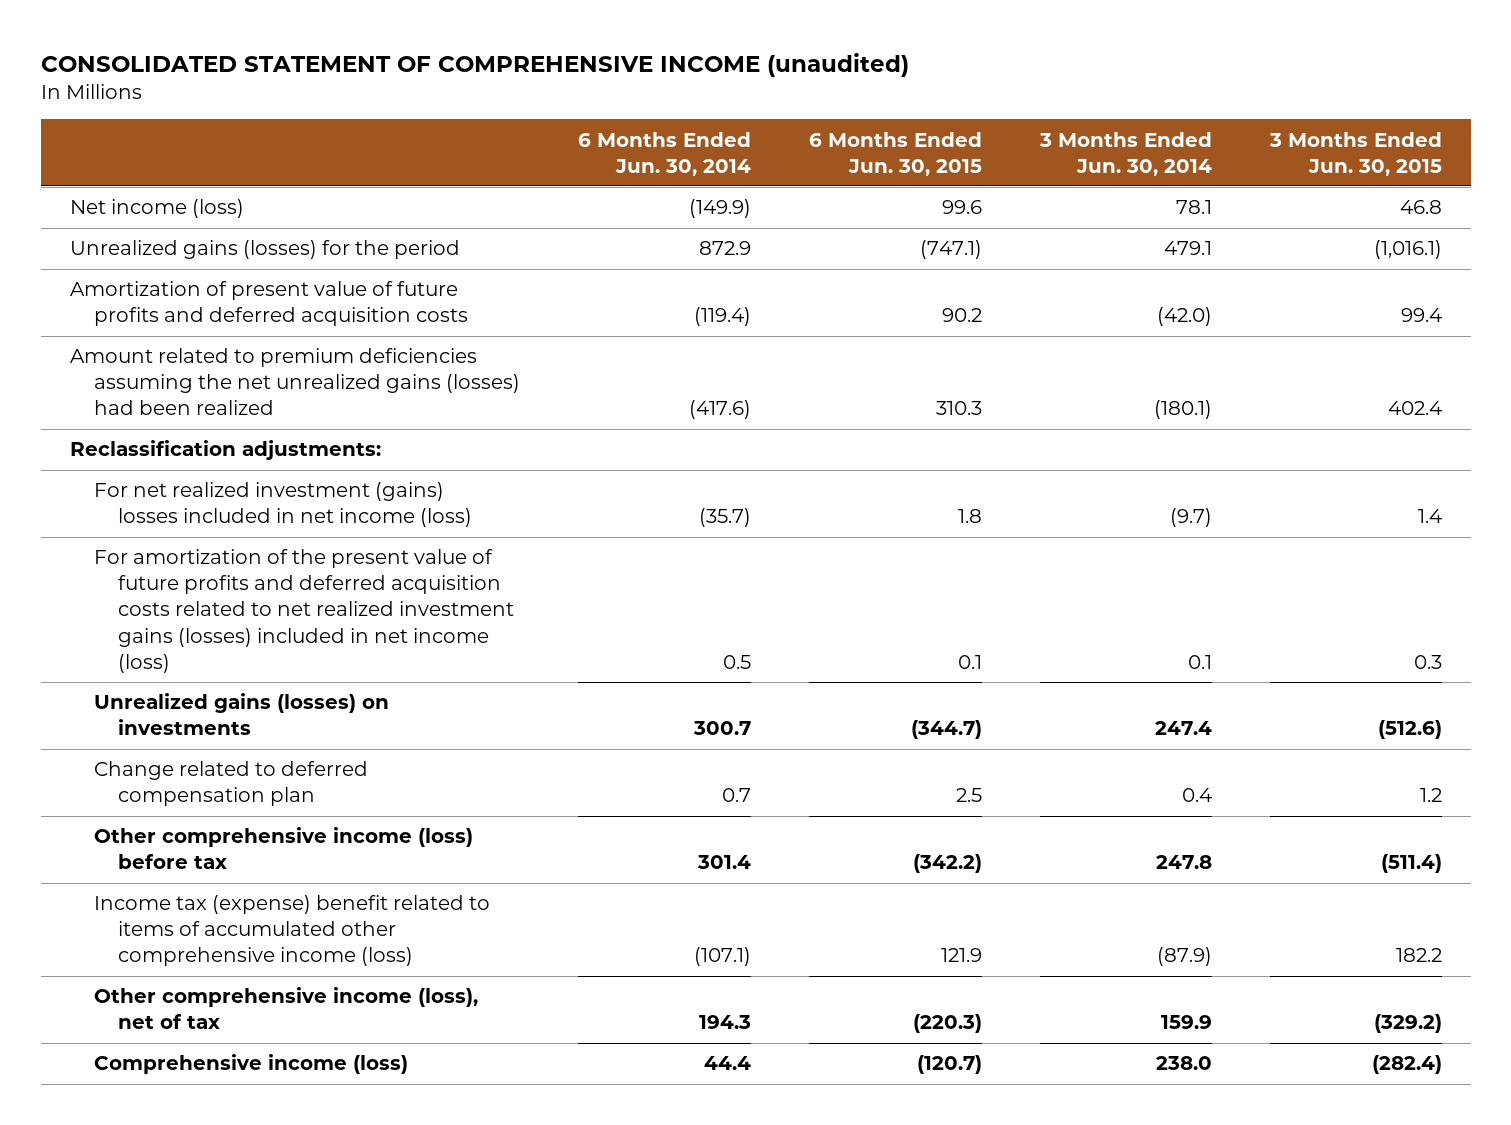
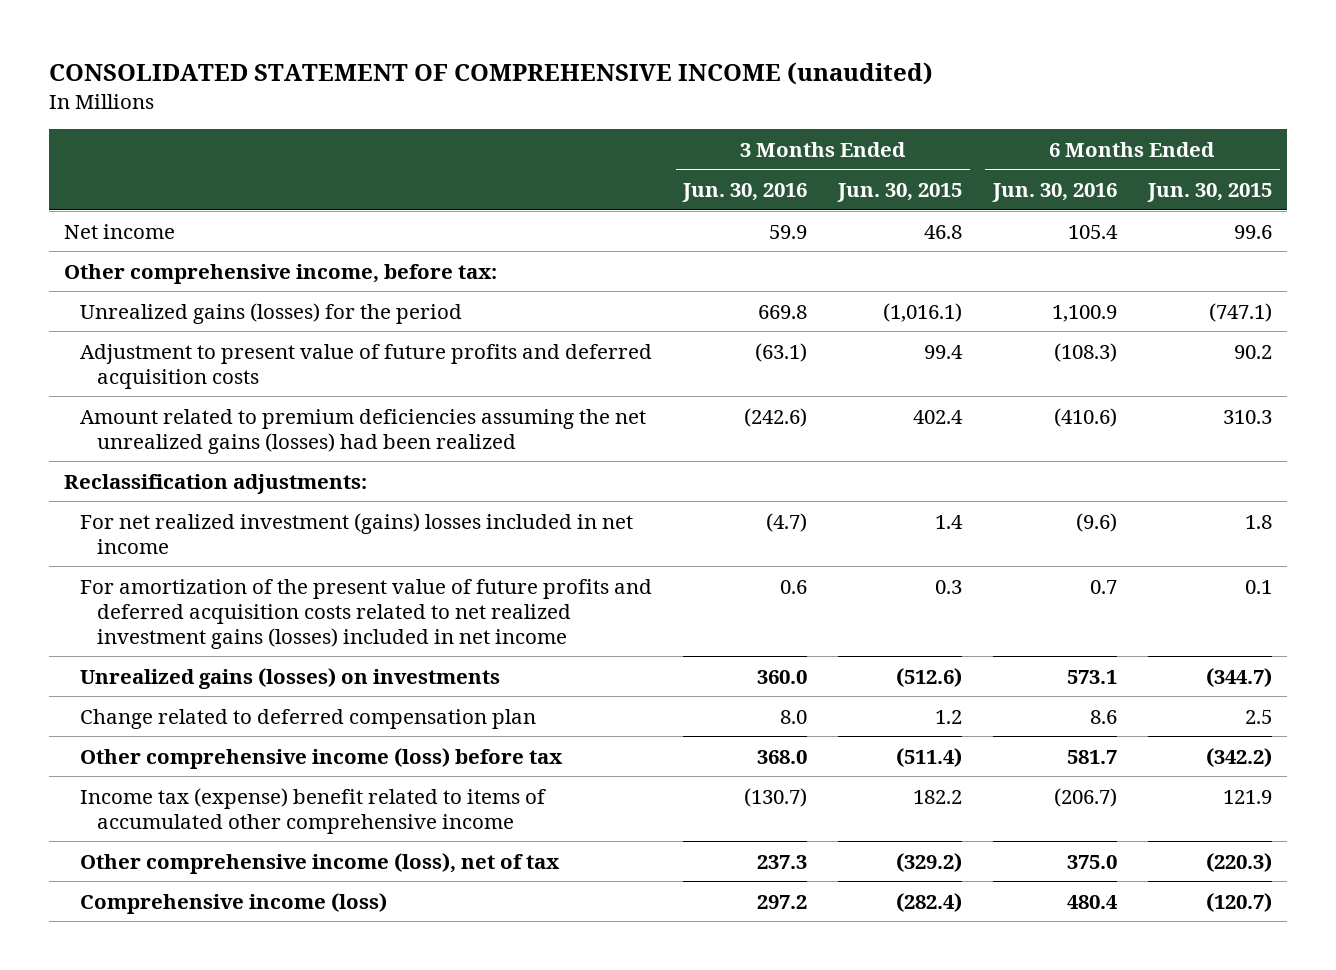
[577,131,751,176] 6 Months Ended Jun. 30, 2014 -> none
[1038,131,1212,176] 3 Months Ended Jun. 30, 2014 -> none
none -> [682,183,808,203] Jun. 30, 2016
none -> [991,183,1117,203] Jun. 30, 2016
[69,199,244,219] Net income (loss) -> [64,223,176,239] Net income
none -> [64,263,498,284] Other comprehensive income, before tax:
[69,281,469,327] Amortization of present value of future profits and deferred acquisition costs -> [80,343,653,389] Adjustment to present value of future profits and deferred acquisition costs
[94,482,473,528] For net realized investment (gains) losses included in net income (loss) -> [80,512,634,554] For net realized investment (gains) losses included in net income
[94,549,515,673] For amortization of the present value of future profits and deferred acquisition costs related to net realized investment gains (losses) included in net income (loss) -> [80,578,653,649] For amortization of the present value of future profits and deferred acquisition costs related to net realized investment gains (losses) included in net income
[94,895,491,967] Income tax (expense) benefit related to items of accumulated other comprehensive income (loss) -> [80,787,547,834] Income tax (expense) benefit related to items of accumulated other comprehensive income

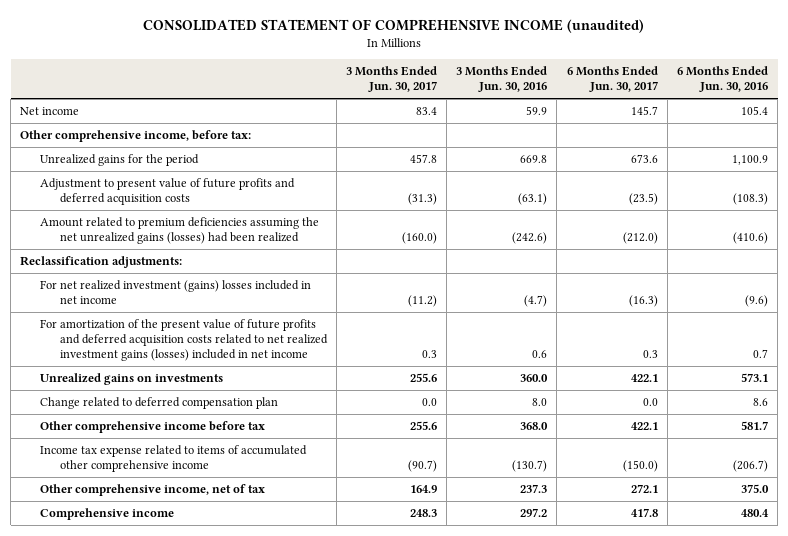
[837,183,963,203] Jun. 30, 2015 -> none
[1146,183,1272,203] Jun. 30, 2015 -> none
none -> [346,66,438,93] 3 Months Ended Jun. 30, 2017
none -> [566,66,658,93] 6 Months Ended Jun. 30, 2017
[80,302,463,324] Unrealized gains (losses) for the period -> [39,153,199,166] Unrealized gains for the period
[80,667,501,689] Unrealized gains (losses) on investments -> [39,372,223,385] Unrealized gains on investments
[80,747,564,769] Other comprehensive income (loss) before tax -> [39,420,265,433] Other comprehensive income before tax
[80,787,547,834] Income tax (expense) benefit related to items of accumulated other comprehensive income -> [39,444,307,473] Income tax expense related to items of accumulated other comprehensive income
[80,852,561,874] Other comprehensive income (loss), net of tax -> [39,483,265,496] Other comprehensive income, net of tax
[80,892,388,914] Comprehensive income (loss) -> [39,507,174,520] Comprehensive income

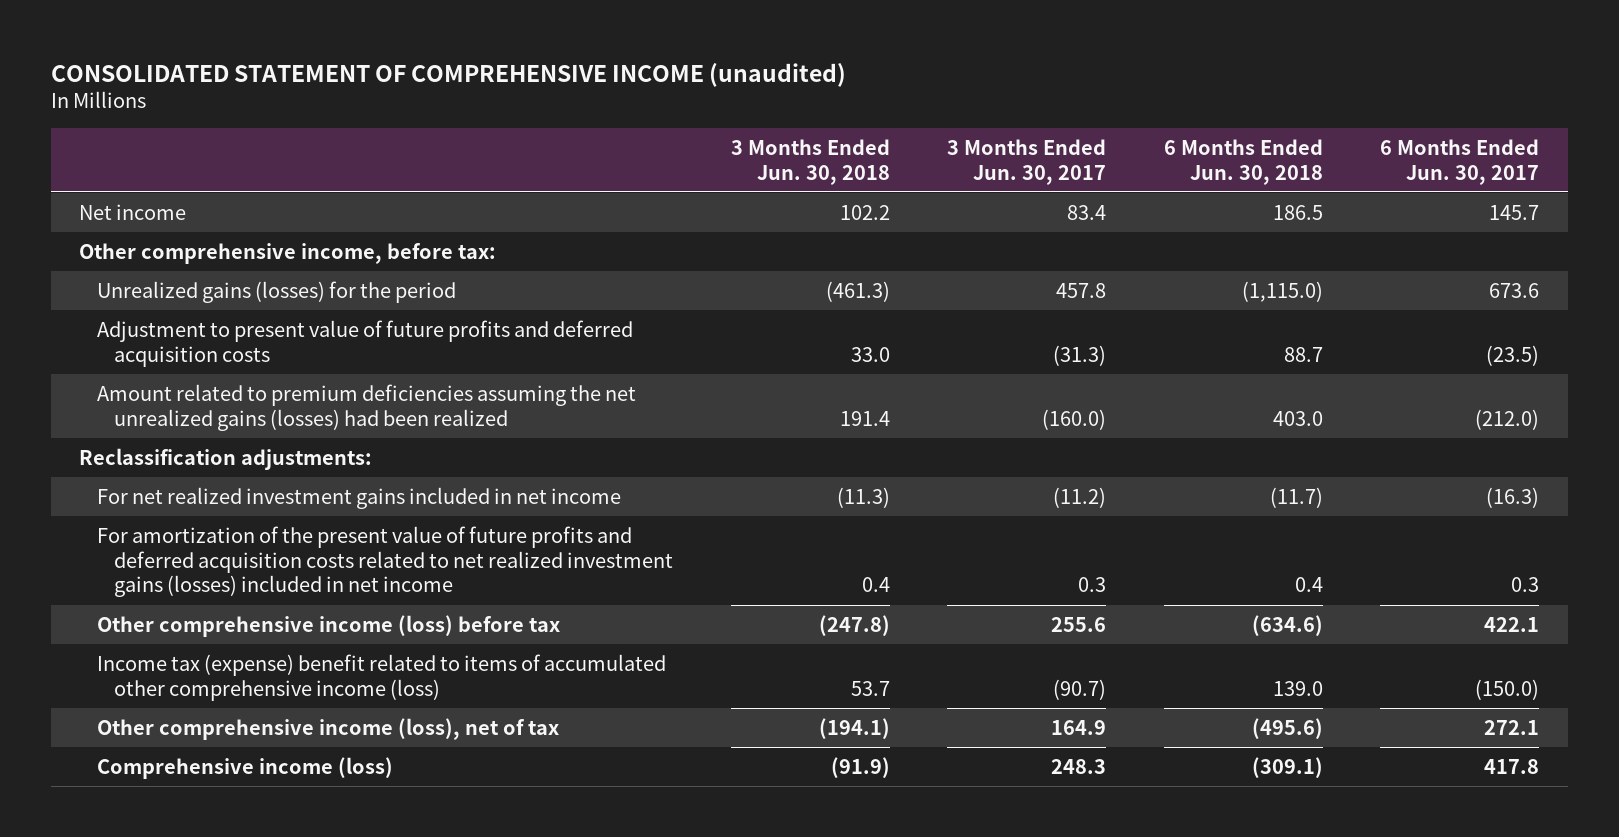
[456,66,548,93] 3 Months Ended Jun. 30, 2016 -> none
[676,66,768,93] 6 Months Ended Jun. 30, 2016 -> none
none -> [730,138,890,185] 3 Months Ended Jun. 30, 2018
none -> [1163,138,1323,185] 6 Months Ended Jun. 30, 2018
[39,153,199,166] Unrealized gains for the period -> [96,280,456,303] Unrealized gains (losses) for the period
[39,279,311,305] For net realized investment (gains) losses included in net income -> [96,486,621,509] For net realized investment gains included in net income
[39,372,223,385] Unrealized gains on investments -> none
[39,396,278,409] Change related to deferred compensation plan -> none
[39,420,265,433] Other comprehensive income before tax -> [96,614,560,637] Other comprehensive income (loss) before tax
[39,444,307,473] Income tax expense related to items of accumulated other comprehensive income -> [96,653,666,701] Income tax (expense) benefit related to items of accumulated other comprehensive income (loss)
[39,483,265,496] Other comprehensive income, net of tax -> [96,717,559,740] Other comprehensive income (loss), net of tax
[39,507,174,520] Comprehensive income -> [96,756,393,779] Comprehensive income (loss)

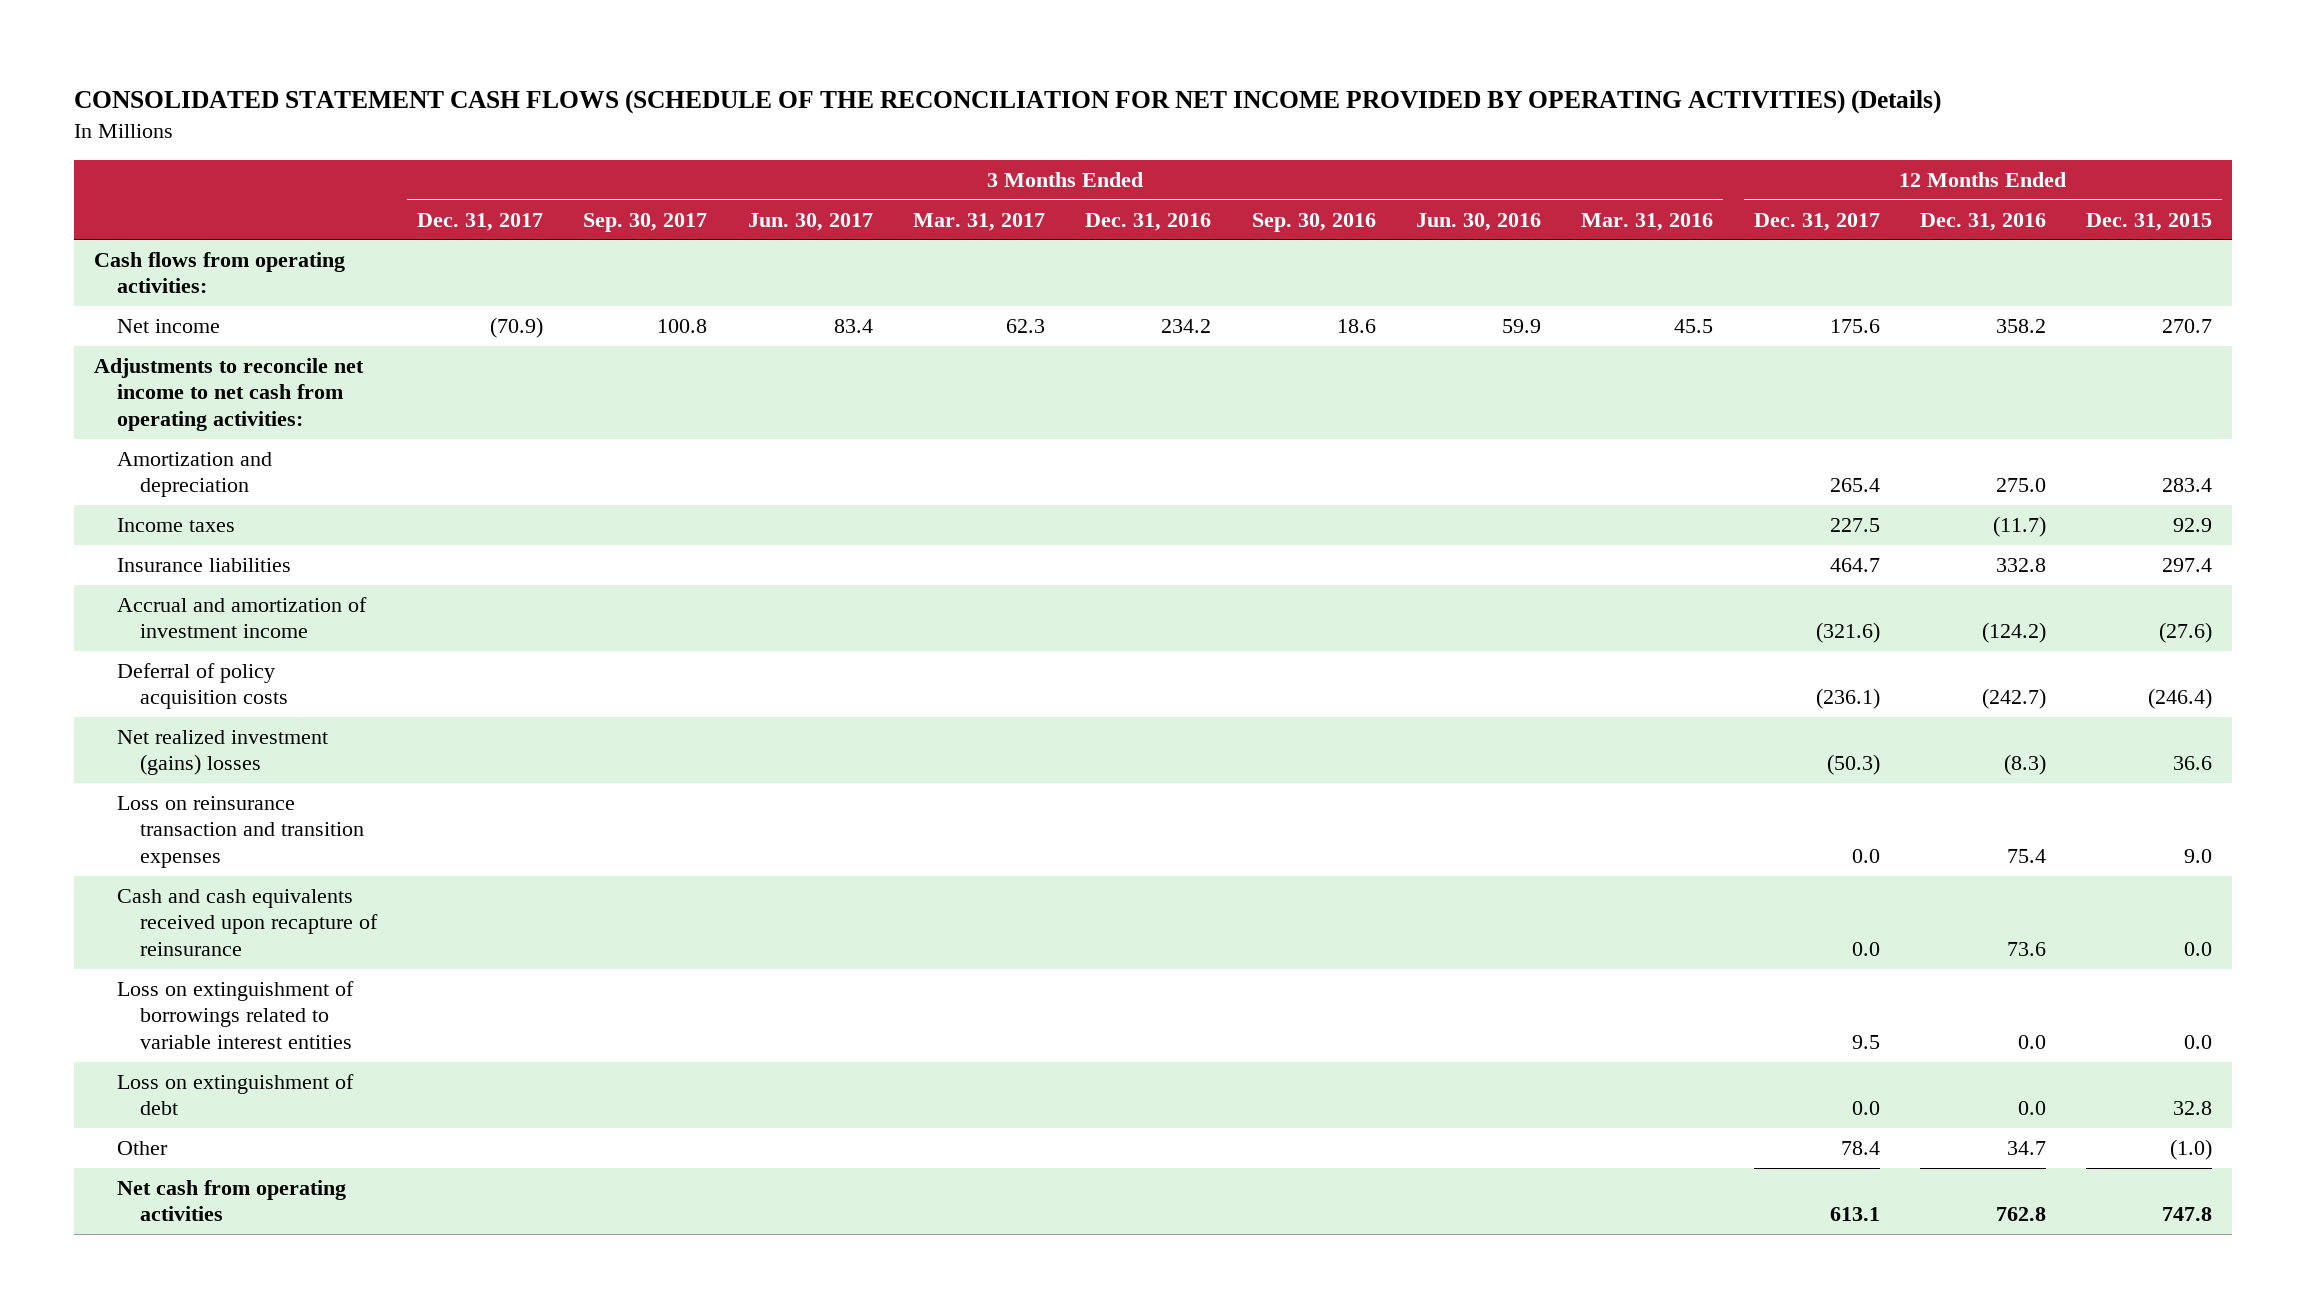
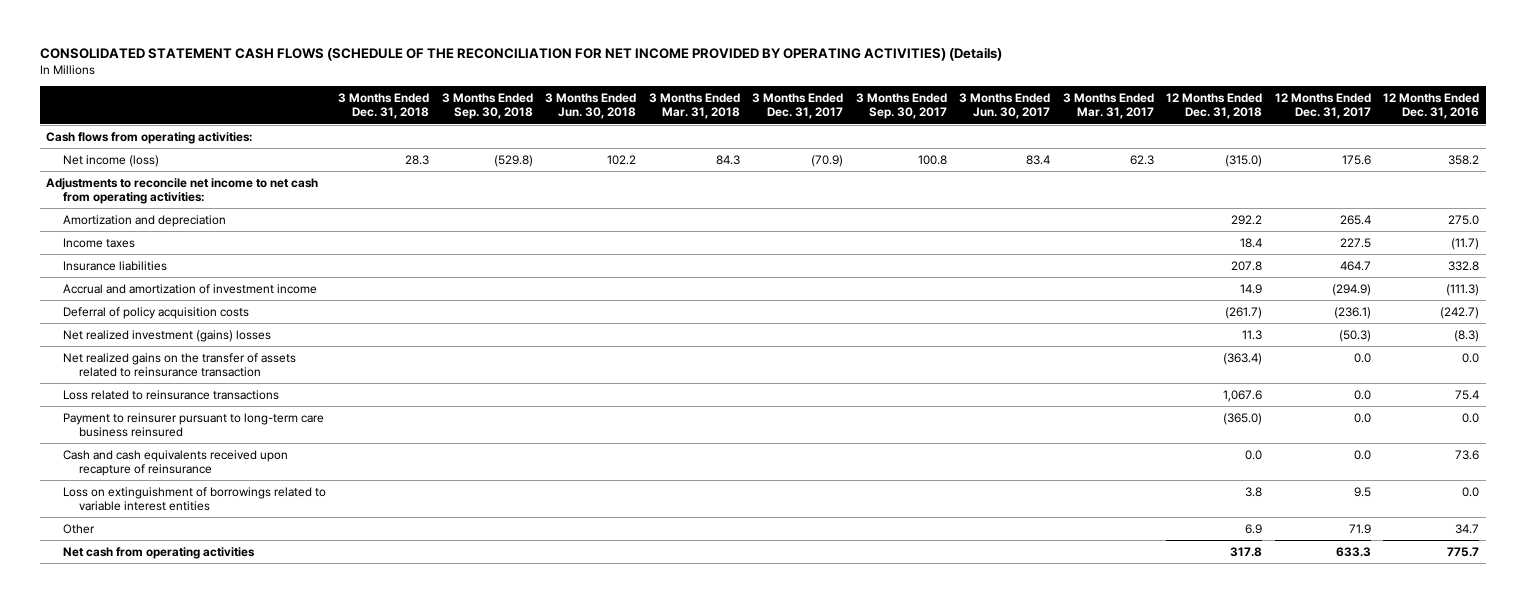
[1085,212,1212,231] Dec. 31, 2016 -> none
[1251,212,1376,232] Sep. 30, 2016 -> none
[1415,212,1541,231] Jun. 30, 2016 -> none
[1581,212,1714,231] Mar. 31, 2016 -> none
[2086,212,2213,231] Dec. 31, 2015 -> none
none -> [338,92,430,120] 3 Months Ended Dec. 31, 2018
none -> [441,92,533,120] 3 Months Ended Sep. 30, 2018
none -> [545,92,637,120] 3 Months Ended Jun. 30, 2018
none -> [648,92,740,120] 3 Months Ended Mar. 31, 2018
none -> [1166,92,1263,120] 12 Months Ended Dec. 31, 2018
[116,319,220,334] Net income -> [62,154,159,167] Net income (loss)
[1815,622,1880,644] (321.6) -> [1331,283,1371,296] (294.9)
[1981,622,2046,644] (124.2) -> [1446,283,1480,296] (111.3)
none -> [62,352,296,378] Net realized gains on the transfer of assets related to reinsurance transaction
[116,796,364,868] Loss on reinsurance transaction and transition expenses -> [62,389,279,400] Loss related to reinsurance transactions
none -> [62,412,324,438] Payment to reinsurer pursuant to long-term care business reinsured
[116,1074,354,1116] Loss on extinguishment of debt -> none
[1840,1141,1880,1156] 78.4 -> [1348,523,1371,534] 71.9
[1829,1207,1880,1222] 613.1 -> [1335,546,1371,557] 633.3
[1995,1207,2046,1222] 762.8 -> [1447,546,1480,557] 775.7

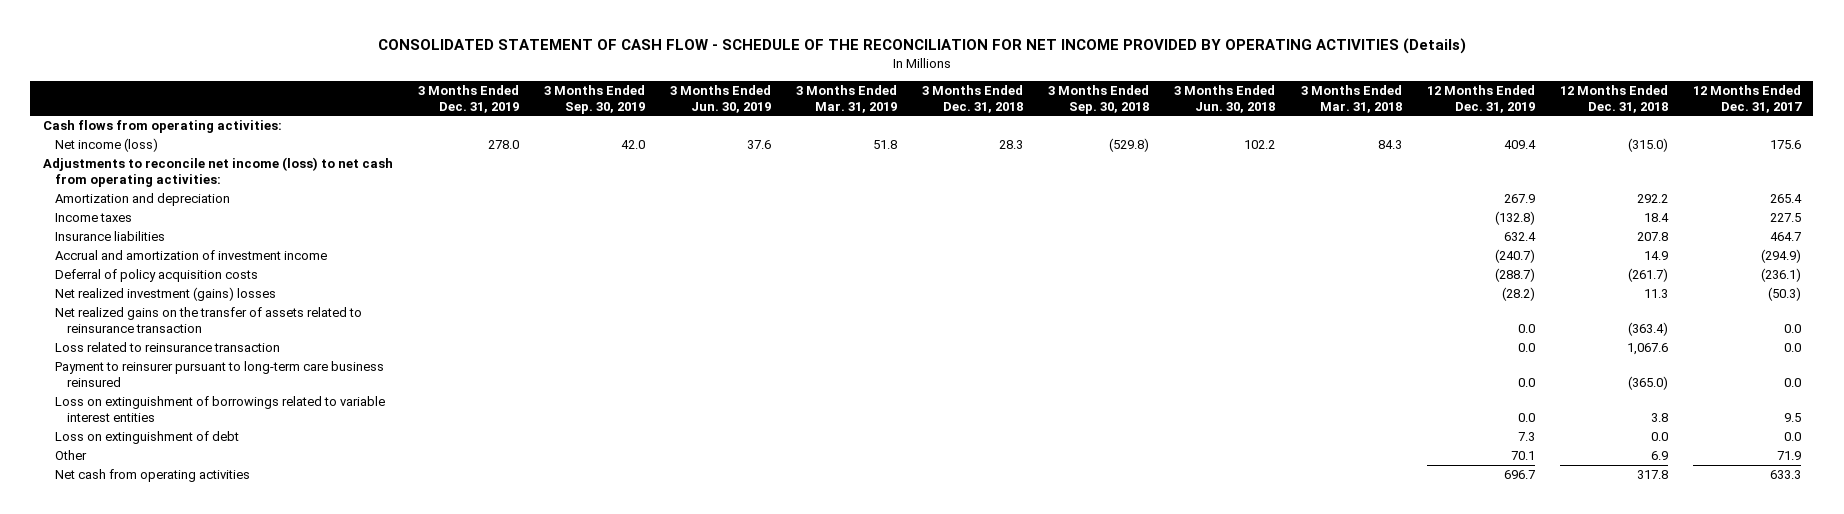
[40,47,1003,62] CONSOLIDATED STATEMENT CASH FLOWS (SCHEDULE OF THE RECONCILIATION FOR NET INCOME PROVIDED BY OPERATING ACTIVITIES) (Details) -> [377,38,1466,55] CONSOLIDATED STATEMENT OF CASH FLOW - SCHEDULE OF THE RECONCILIATION FOR NET INCOME PROVIDED BY OPERATING ACTIVITIES (Details)
[752,92,844,120] 3 Months Ended Dec. 31, 2017 -> none
[855,92,947,120] 3 Months Ended Sep. 30, 2017 -> none
[959,92,1051,120] 3 Months Ended Jun. 30, 2017 -> none
[1062,92,1154,120] 3 Months Ended Mar. 31, 2017 -> none
[1383,92,1480,120] 12 Months Ended Dec. 31, 2016 -> none
none -> [417,85,519,113] 3 Months Ended Dec. 31, 2019
none -> [543,85,645,114] 3 Months Ended Sep. 30, 2019
none -> [669,85,771,113] 3 Months Ended Jun. 30, 2019
none -> [796,85,898,113] 3 Months Ended Mar. 31, 2019
none -> [1426,85,1535,113] 12 Months Ended Dec. 31, 2019
[46,177,319,205] Adjustments to reconcile net income to net cash from operating activities: -> [42,157,393,187] Adjustments to reconcile net income (loss) to net cash from operating activities:
[62,389,279,400] Loss related to reinsurance transactions -> [54,342,280,353] Loss related to reinsurance transaction
[62,449,288,477] Cash and cash equivalents received upon recapture of reinsurance -> none
none -> [54,431,239,445] Loss on extinguishment of debt

